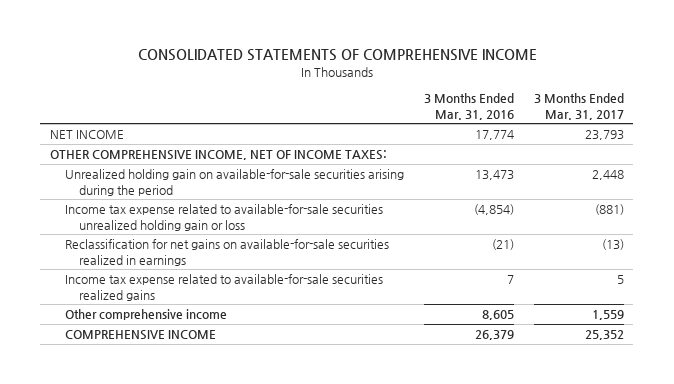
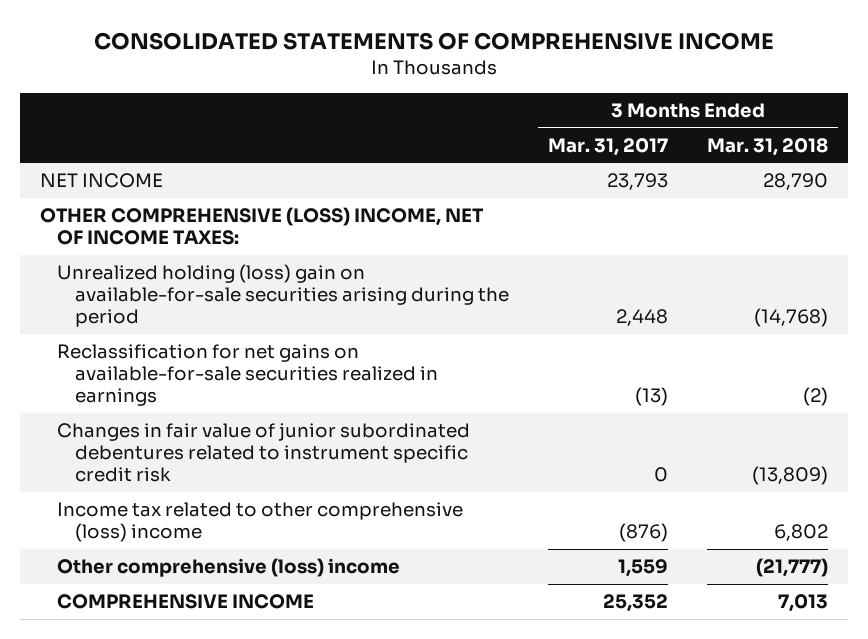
[423,93,514,120] 3 Months Ended Mar. 31, 2016 -> none
none -> [707,137,829,156] Mar. 31, 2018
[64,204,383,231] Income tax expense related to available-for-sale securities unrealized holding gain or loss -> none
[50,150,388,161] OTHER COMPREHENSIVE INCOME, NET OF INCOME TAXES: -> [39,207,484,246] OTHER COMPREHENSIVE (LOSS) INCOME, NET OF INCOME TAXES:
[64,169,404,196] Unrealized holding gain on available-for-sale securities arising during the period -> [57,264,509,328] Unrealized holding (loss) gain on available-for-sale securities arising during the period
[64,274,383,301] Income tax expense related to available-for-sale securities realized gains -> none
none -> [57,423,471,483] Changes in fair value of junior subordinated debentures related to instrument specific credit risk
none -> [57,502,464,543] Income tax related to other comprehensive (loss) income
[64,309,227,321] Other comprehensive income -> [57,558,401,578] Other comprehensive (loss) income

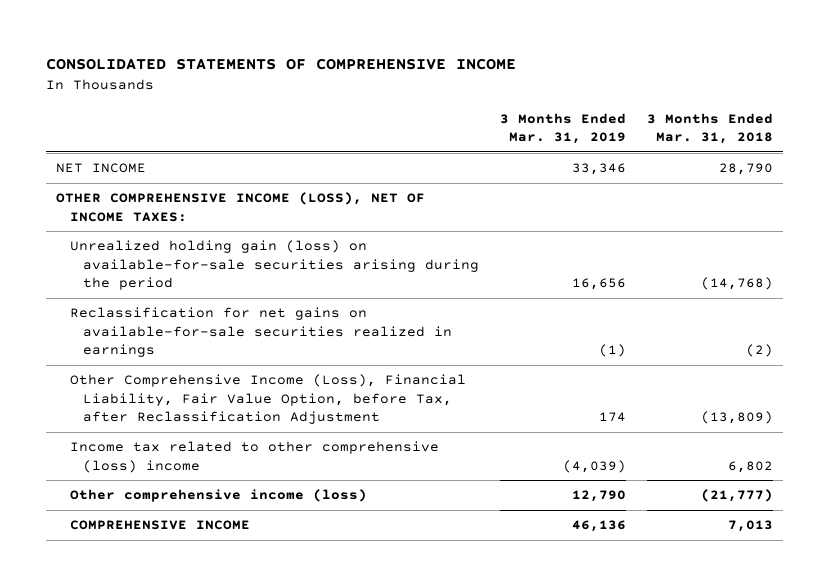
[548,137,669,156] Mar. 31, 2017 -> none
none -> [500,112,627,145] 3 Months Ended Mar. 31, 2019
[39,207,484,246] OTHER COMPREHENSIVE (LOSS) INCOME, NET OF INCOME TAXES: -> [56,192,426,222] OTHER COMPREHENSIVE INCOME (LOSS), NET OF INCOME TAXES:
[57,264,509,328] Unrealized holding (loss) gain on available-for-sale securities arising during the period -> [69,240,480,291] Unrealized holding gain (loss) on available-for-sale securities arising during the period
[57,423,471,483] Changes in fair value of junior subordinated debentures related to instrument specific credit risk -> [69,374,466,425] Other Comprehensive Income (Loss), Financial Liability, Fair Value Option, before Tax, after Reclassification Adjustment
[57,558,401,578] Other comprehensive (loss) income -> [69,489,367,503] Other comprehensive income (loss)

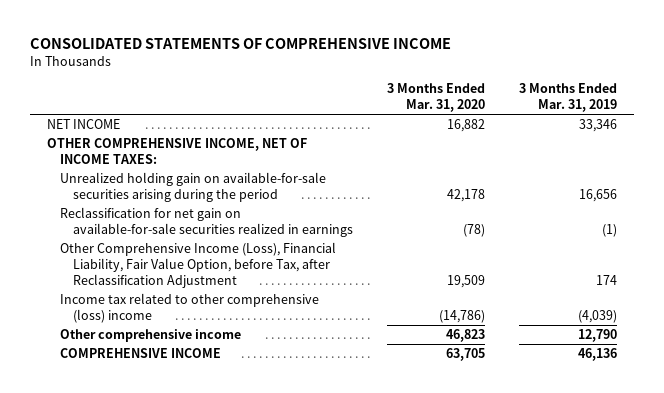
[646,112,773,145] 3 Months Ended Mar. 31, 2018 -> none
none -> [387,83,486,113] 3 Months Ended Mar. 31, 2020
[56,192,426,222] OTHER COMPREHENSIVE INCOME (LOSS), NET OF INCOME TAXES: -> [46,138,307,165] OTHER COMPREHENSIVE INCOME, NET OF INCOME TAXES:
[69,240,480,291] Unrealized holding gain (loss) on available-for-sale securities arising during the period -> [59,172,326,203] Unrealized holding gain on available-for-sale securities arising during the period
[69,307,453,358] Reclassification for net gains on available-for-sale securities realized in earnings -> [59,207,354,238] Reclassification for net gain on available-for-sale securities realized in earnings
[69,489,367,503] Other comprehensive income (loss) -> [59,329,241,343] Other comprehensive income

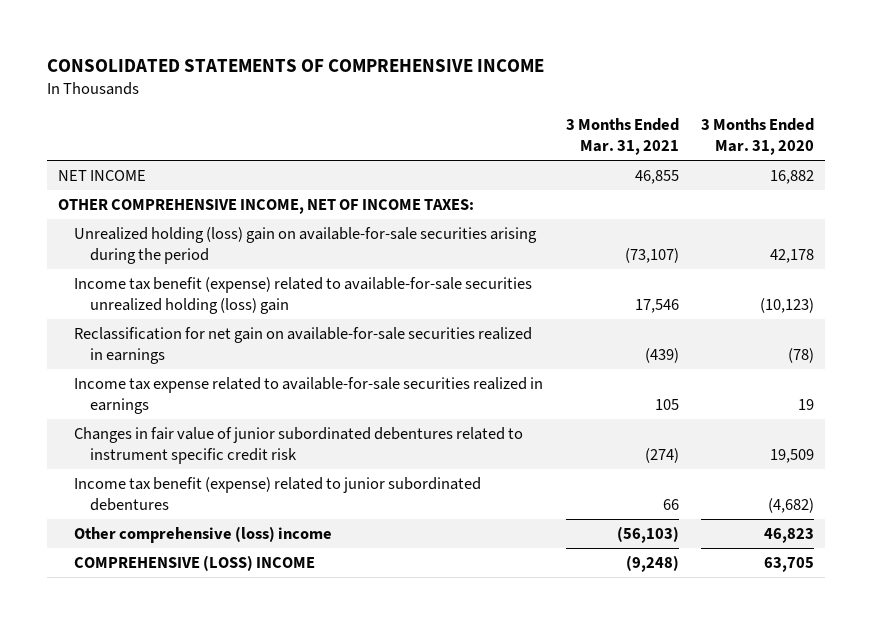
[519,83,618,113] 3 Months Ended Mar. 31, 2019 -> none
none -> [565,118,679,156] 3 Months Ended Mar. 31, 2021
[59,172,326,203] Unrealized holding gain on available-for-sale securities arising during the period -> [73,226,537,264] Unrealized holding (loss) gain on available-for-sale securities arising during the period
none -> [73,276,532,314] Income tax benefit (expense) related to available-for-sale securities unrealized holding (loss) gain
[59,293,319,324] Income tax related to other comprehensive (loss) income -> none
none -> [73,376,543,414] Income tax expense related to available-for-sale securities realized in earnings
[59,242,336,289] Other Comprehensive Income (Loss), Financial Liability, Fair Value Option, before Tax, after Reclassification Adjustment -> [73,426,523,464] Changes in fair value of junior subordinated debentures related to instrument specific credit risk
none -> [73,476,481,511] Income tax benefit (expense) related to junior subordinated debentures
[59,329,241,343] Other comprehensive income -> [73,525,332,543] Other comprehensive (loss) income
[59,348,221,359] COMPREHENSIVE INCOME -> [73,554,315,571] COMPREHENSIVE (LOSS) INCOME

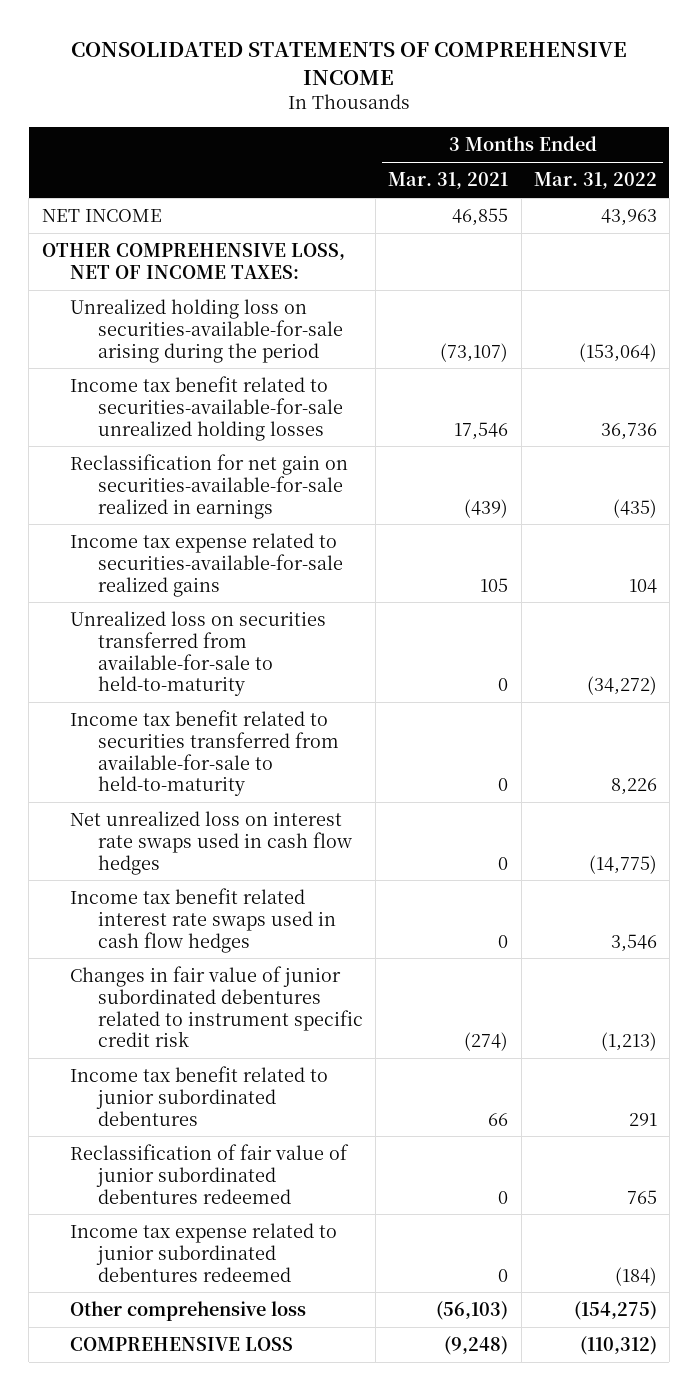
[701,118,815,156] 3 Months Ended Mar. 31, 2020 -> none
none -> [533,172,657,190] Mar. 31, 2022
[57,198,474,214] OTHER COMPREHENSIVE INCOME, NET OF INCOME TAXES: -> [41,243,345,279] OTHER COMPREHENSIVE LOSS, NET OF INCOME TAXES:
[73,226,537,264] Unrealized holding (loss) gain on available-for-sale securities arising during the period -> [69,299,344,363] Unrealized holding loss on securities-available-for-sale arising during the period
[73,276,532,314] Income tax benefit (expense) related to available-for-sale securities unrealized holding (loss) gain -> [69,376,344,441] Income tax benefit related to securities-available-for-sale unrealized holding losses
[73,326,532,364] Reclassification for net gain on available-for-sale securities realized in earnings -> [69,454,348,519] Reclassification for net gain on securities-available-for-sale realized in earnings
[73,376,543,414] Income tax expense related to available-for-sale securities realized in earnings -> [69,533,344,597] Income tax expense related to securities-available-for-sale realized gains
none -> [69,611,326,697] Unrealized loss on securities transferred from available-for-sale to held-to-maturity
none -> [69,710,340,797] Income tax benefit related to securities transferred from available-for-sale to held-to-maturity
none -> [69,811,353,875] Net unrealized loss on interest rate swaps used in cash flow hedges
none -> [69,888,337,953] Income tax benefit related interest rate swaps used in cash flow hedges
[73,476,481,511] Income tax benefit (expense) related to junior subordinated debentures -> [69,1066,328,1126] Income tax benefit related to junior subordinated debentures
none -> [69,1144,349,1204] Reclassification of fair value of junior subordinated debentures redeemed
none -> [69,1223,337,1282] Income tax expense related to junior subordinated debentures redeemed
[73,525,332,543] Other comprehensive (loss) income -> [69,1301,306,1322] Other comprehensive loss
[73,554,315,571] COMPREHENSIVE (LOSS) INCOME -> [69,1337,293,1352] COMPREHENSIVE LOSS

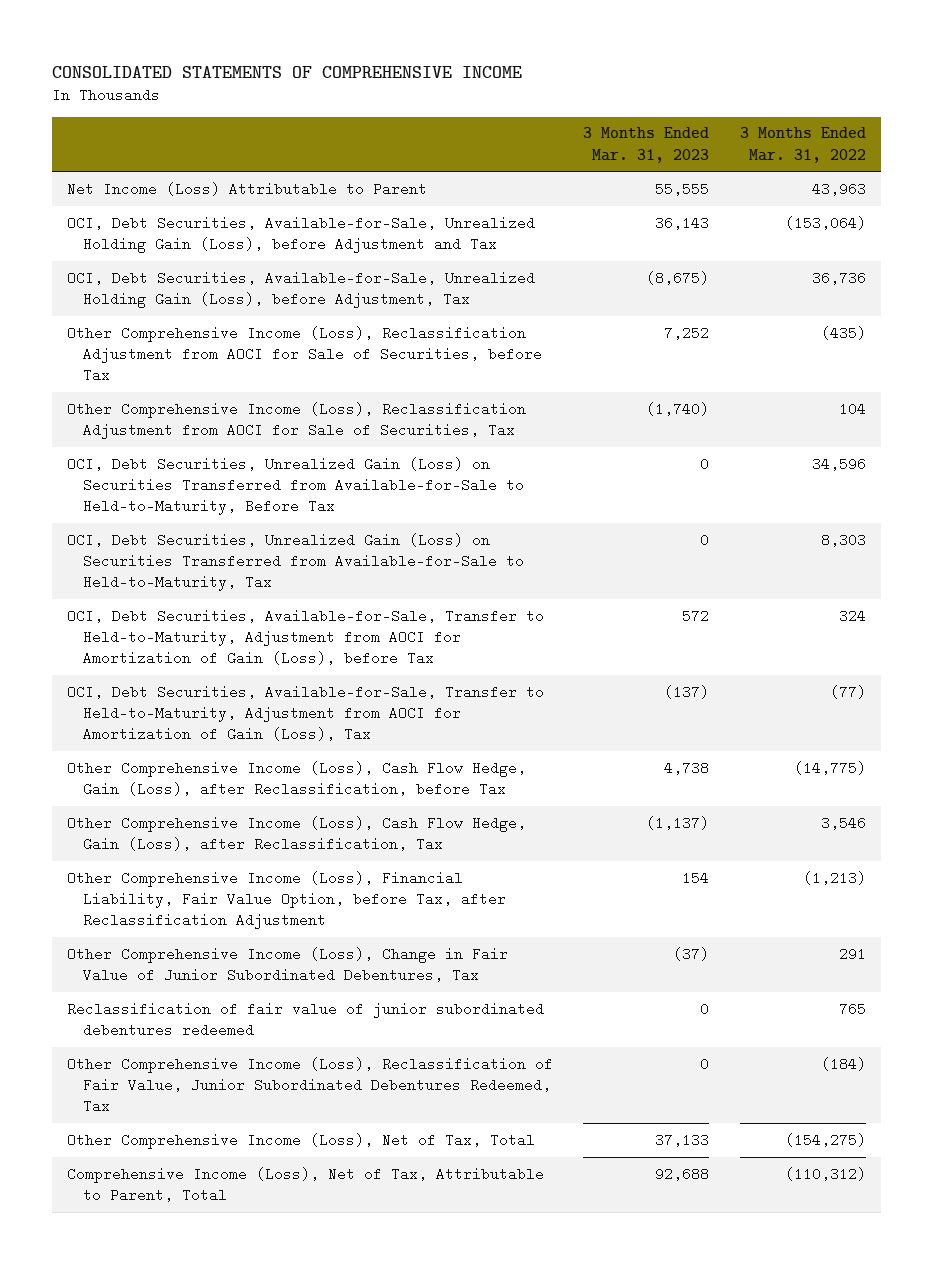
[388,172,509,190] Mar. 31, 2021 -> none
none -> [583,127,710,163] 3 Months Ended Mar. 31, 2023
[41,243,345,279] OTHER COMPREHENSIVE LOSS, NET OF INCOME TAXES: -> none
[41,209,162,223] NET INCOME -> [67,181,428,196] Net Income (Loss) Attributable to Parent
[69,299,344,363] Unrealized holding loss on securities-available-for-sale arising during the period -> [67,215,536,254] OCI, Debt Securities, Available-for-Sale, Unrealized Holding Gain (Loss), before Adjustment and Tax
[69,376,344,441] Income tax benefit related to securities-available-for-sale unrealized holding losses -> [67,270,536,309] OCI, Debt Securities, Available-for-Sale, Unrealized Holding Gain (Loss), before Adjustment, Tax
[69,454,348,519] Reclassification for net gain on securities-available-for-sale realized in earnings -> [67,325,543,383] Other Comprehensive Income (Loss), Reclassification Adjustment from AOCI for Sale of Securities, before Tax
[69,533,344,597] Income tax expense related to securities-available-for-sale realized gains -> [67,401,527,440] Other Comprehensive Income (Loss), Reclassification Adjustment from AOCI for Sale of Securities, Tax
none -> [67,456,525,516] OCI, Debt Securities, Unrealized Gain (Loss) on Securities Transferred from Available-for-Sale to Held-to-Maturity, Before Tax
none -> [67,532,525,592] OCI, Debt Securities, Unrealized Gain (Loss) on Securities Transferred from Available-for-Sale to Held-to-Maturity, Tax
[69,611,326,697] Unrealized loss on securities transferred from available-for-sale to held-to-maturity -> [67,608,545,666] OCI, Debt Securities, Available-for-Sale, Transfer to Held-to-Maturity, Adjustment from AOCI for Amortization of Gain (Loss), before Tax
[586,676,657,696] (34,272) -> [838,608,866,623] 324
[69,710,340,797] Income tax benefit related to securities transferred from available-for-sale to held-to-maturity -> [67,684,545,742] OCI, Debt Securities, Available-for-Sale, Transfer to Held-to-Maturity, Adjustment from AOCI for Amortization of Gain (Loss), Tax
[610,778,657,796] 8,226 -> [829,684,866,699] (77)
[69,811,353,875] Net unrealized loss on interest rate swaps used in cash flow hedges -> [67,760,527,797] Other Comprehensive Income (Loss), Cash Flow Hedge, Gain (Loss), after Reclassification, before Tax
[69,888,337,953] Income tax benefit related interest rate swaps used in cash flow hedges -> [67,815,527,852] Other Comprehensive Income (Loss), Cash Flow Hedge, Gain (Loss), after Reclassification, Tax
[69,966,364,1048] Changes in fair value of junior subordinated debentures related to instrument specific credit risk -> [67,870,507,930] Other Comprehensive Income (Loss), Financial Liability, Fair Value Option, before Tax, after Reclassification Adjustment
[69,1066,328,1126] Income tax benefit related to junior subordinated debentures -> [67,946,509,983] Other Comprehensive Income (Loss), Change in Fair Value of Junior Subordinated Debentures, Tax
[69,1223,337,1282] Income tax expense related to junior subordinated debentures redeemed -> [67,1056,554,1114] Other Comprehensive Income (Loss), Reclassification of Fair Value, Junior Subordinated Debentures Redeemed, Tax
[69,1301,306,1322] Other comprehensive loss -> [67,1132,536,1149] Other Comprehensive Income (Loss), Net of Tax, Total
[69,1337,293,1352] COMPREHENSIVE LOSS -> [67,1166,545,1203] Comprehensive Income (Loss), Net of Tax, Attributable to Parent, Total

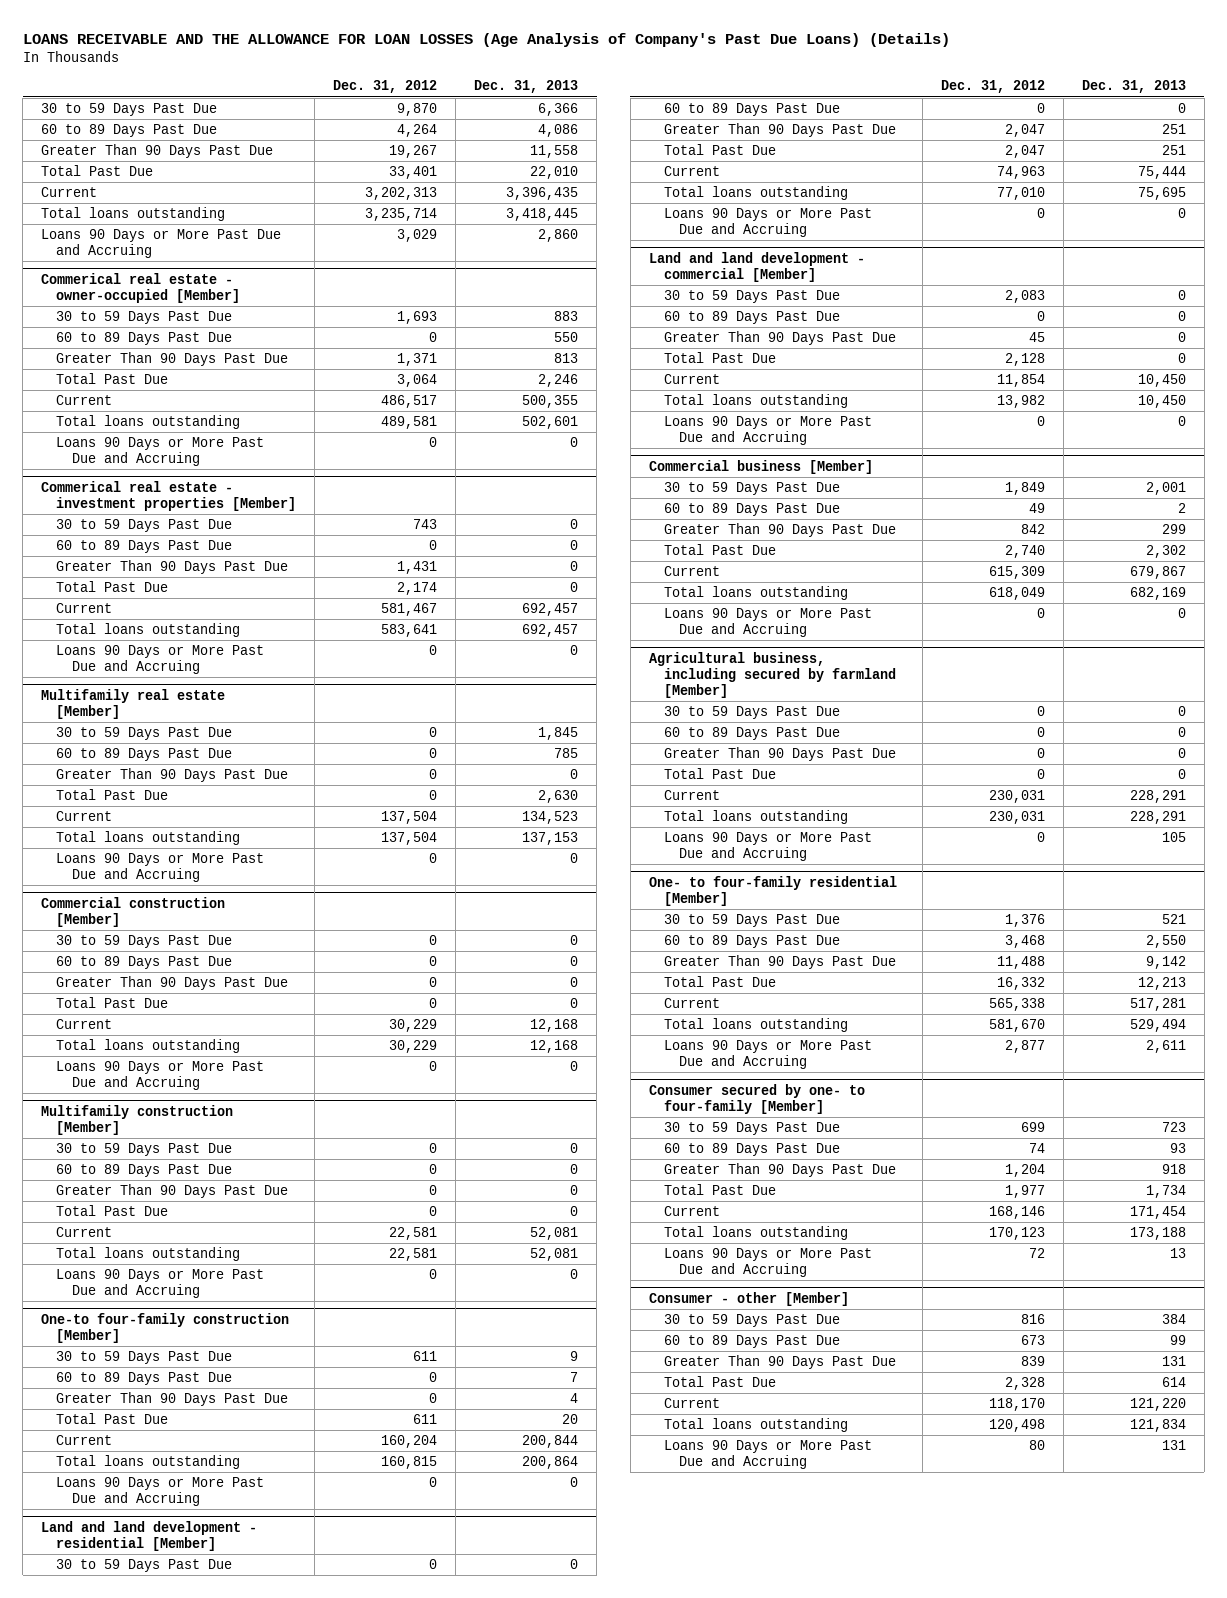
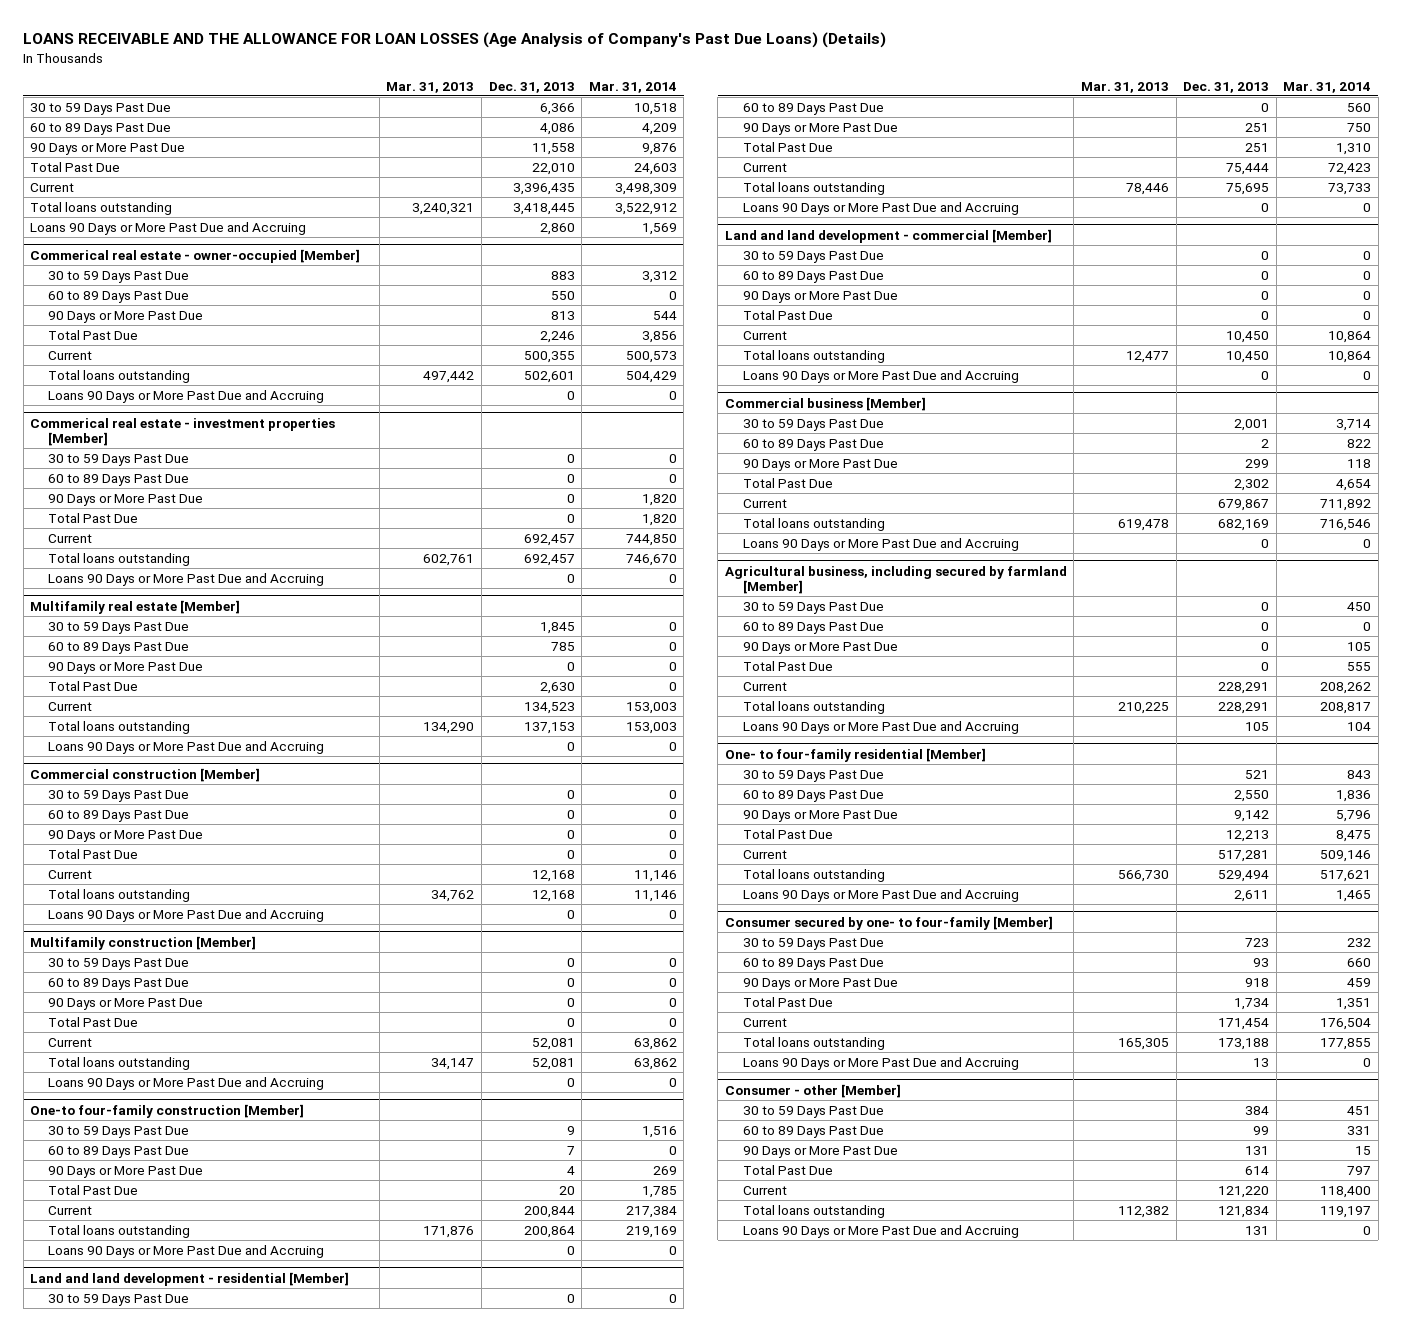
[333,80,438,94] Dec. 31, 2012 -> none
none -> [386,81,475,93] Mar. 31, 2013
none -> [588,81,677,93] Mar. 31, 2014
[41,144,274,159] Greater Than 90 Days Past Due -> [30,142,186,155] 90 Days or More Past Due
[56,352,289,367] Greater Than 90 Days Past Due -> [48,310,204,323] 90 Days or More Past Due
[56,560,289,575] Greater Than 90 Days Past Due -> [48,493,204,506] 90 Days or More Past Due
[56,768,289,783] Greater Than 90 Days Past Due -> [48,661,204,674] 90 Days or More Past Due
[56,976,289,991] Greater Than 90 Days Past Due -> [48,829,204,842] 90 Days or More Past Due
[56,1184,289,1199] Greater Than 90 Days Past Due -> [48,997,204,1010] 90 Days or More Past Due
[56,1392,289,1407] Greater Than 90 Days Past Due -> [48,1165,204,1178] 90 Days or More Past Due
[664,123,897,138] Greater Than 90 Days Past Due -> [742,122,898,135] 90 Days or More Past Due
[664,331,897,346] Greater Than 90 Days Past Due -> [742,290,898,303] 90 Days or More Past Due
[664,523,897,538] Greater Than 90 Days Past Due -> [742,458,898,471] 90 Days or More Past Due
[664,747,897,762] Greater Than 90 Days Past Due -> [742,641,898,654] 90 Days or More Past Due
[664,955,897,970] Greater Than 90 Days Past Due -> [742,809,898,822] 90 Days or More Past Due
[664,1163,897,1178] Greater Than 90 Days Past Due -> [742,977,898,990] 90 Days or More Past Due
[664,1355,897,1370] Greater Than 90 Days Past Due -> [742,1145,898,1158] 90 Days or More Past Due

